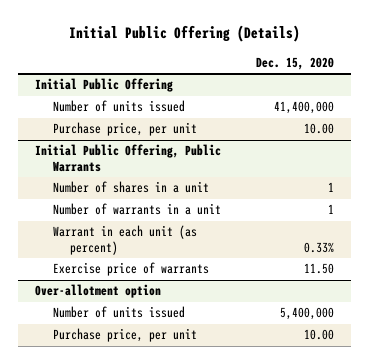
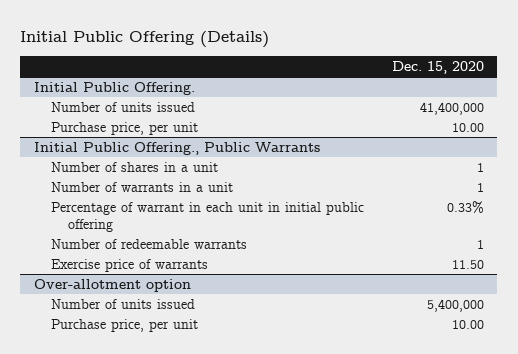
[35,78,174,93] Initial Public Offering -> [34,82,196,96] Initial Public Offering.
[35,144,222,172] Initial Public Offering, Public Warrants -> [34,142,321,156] Initial Public Offering., Public Warrants
[52,225,197,255] Warrant in each unit (as percent) -> none
none -> [51,202,365,232] Percentage of warrant in each unit in initial public offering
none -> [51,239,248,250] Number of redeemable warrants

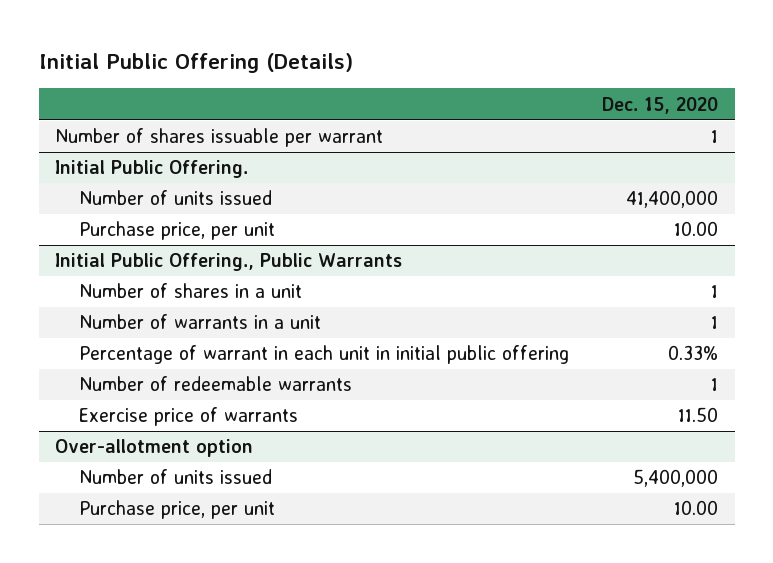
none -> [55,128,384,148] Number of shares issuable per warrant

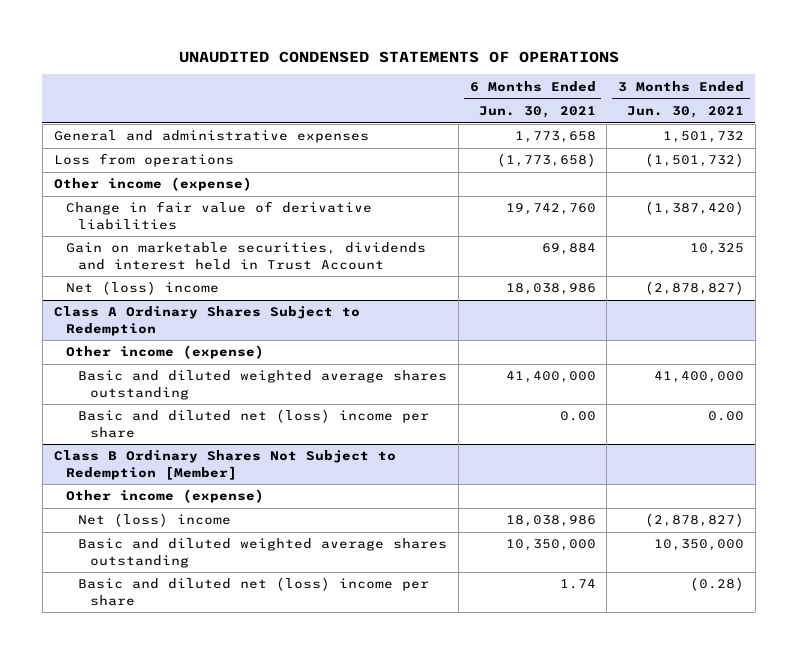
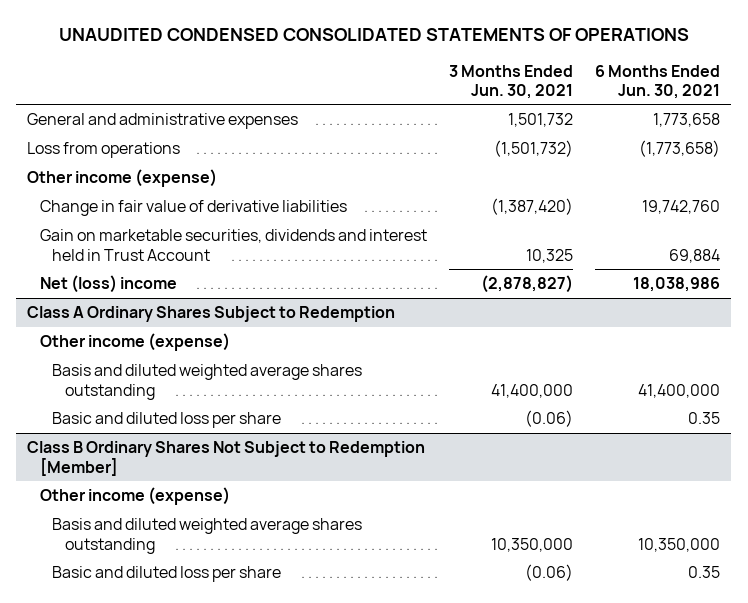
[178,50,619,63] UNAUDITED CONDENSED STATEMENTS OF OPERATIONS -> [58,27,689,41] UNAUDITED CONDENSED CONSOLIDATED STATEMENTS OF OPERATIONS
[78,370,448,400] Basic and diluted weighted average shares outstanding -> [52,364,363,400] Basis and diluted weighted average shares outstanding
[78,409,430,438] Basic and diluted net (loss) income per share -> [52,412,282,429] Basic and diluted loss per share
[559,411,596,422] 0.00 -> [688,412,721,425] 0.35
[708,411,745,422] 0.00 -> [525,410,574,428] (0.06)
[78,513,232,528] Net (loss) income -> none
[78,538,448,568] Basic and diluted weighted average shares outstanding -> [52,518,363,554] Basis and diluted weighted average shares outstanding
[78,577,430,606] Basic and diluted net (loss) income per share -> [52,566,282,583] Basic and diluted loss per share
[559,579,596,590] 1.74 -> [688,566,721,579] 0.35
[690,577,745,592] (0.28) -> [525,564,574,582] (0.06)

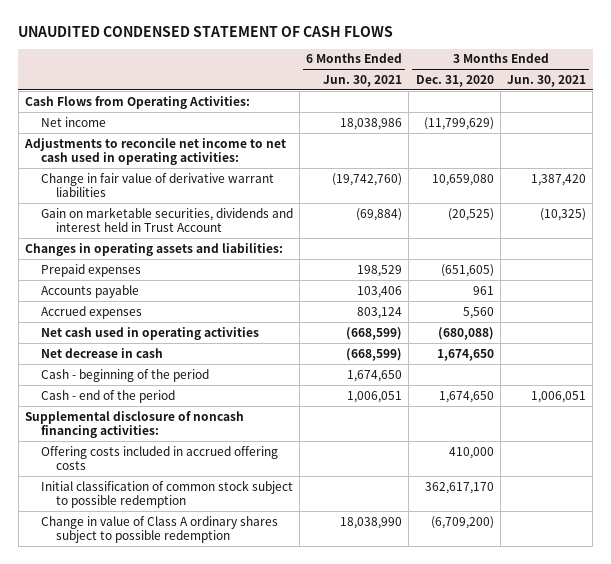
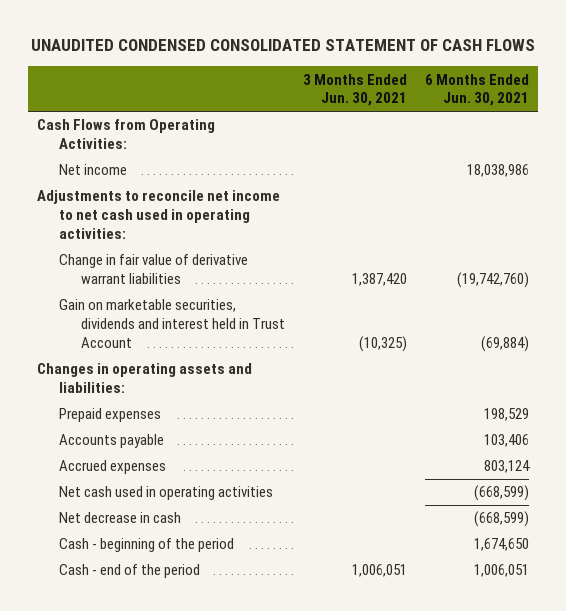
[18,25,394,37] UNAUDITED CONDENSED STATEMENT OF CASH FLOWS -> [31,39,536,52] UNAUDITED CONDENSED CONSOLIDATED STATEMENT OF CASH FLOWS
[415,74,494,87] Dec. 31, 2020 -> none
[24,410,244,439] Supplemental disclosure of noncash financing activities: -> none
[40,445,278,471] Offering costs included in accrued offering costs -> none
[40,479,293,509] Initial classification of common stock subject to possible redemption -> none
[40,515,278,544] Change in value of Class A ordinary shares subject to possible redemption -> none

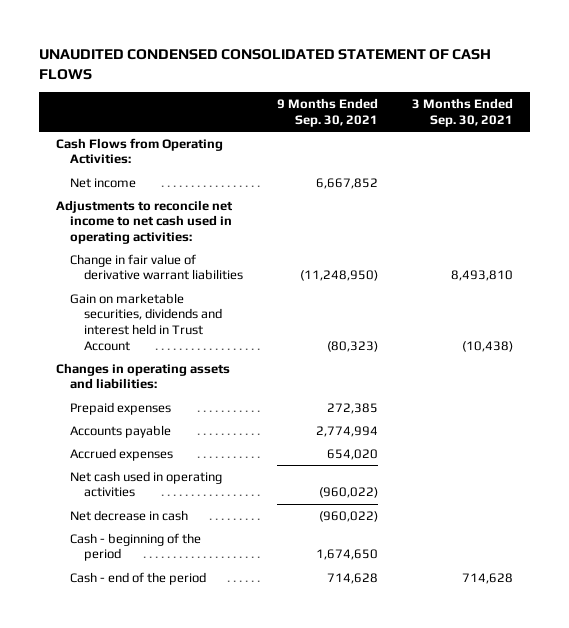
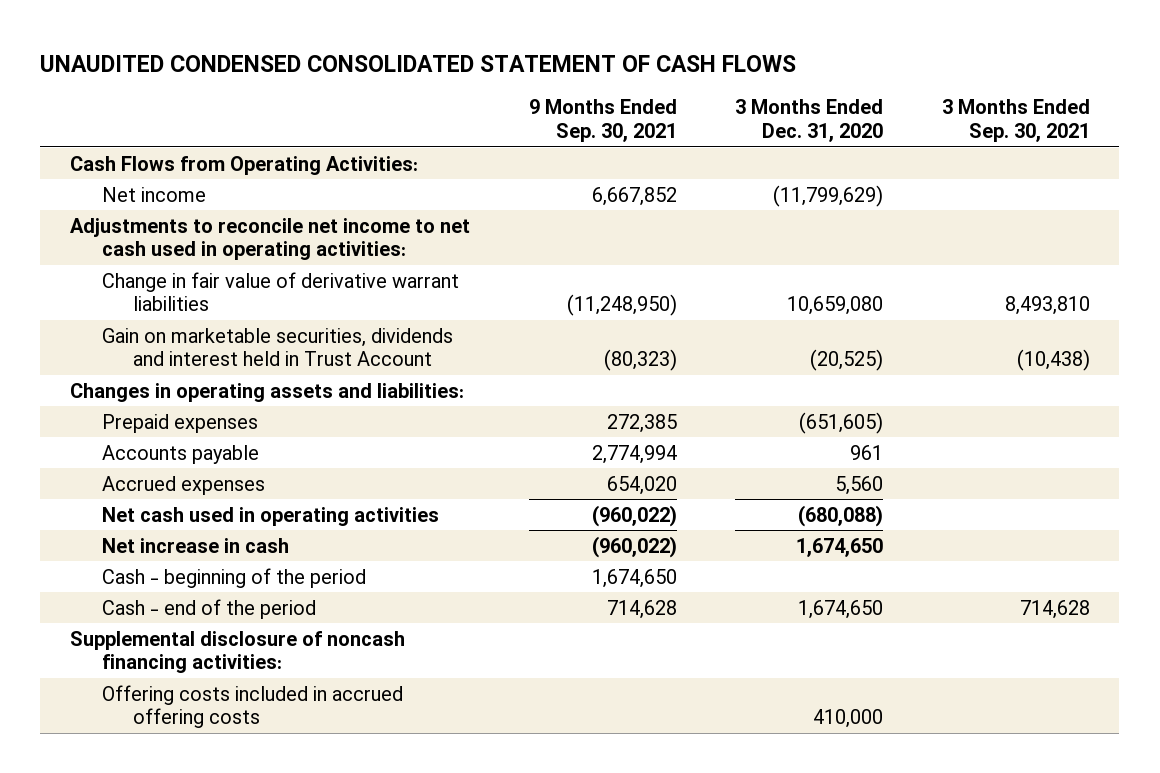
none -> [735,99,884,143] 3 Months Ended Dec. 31, 2020
[69,509,188,521] Net decrease in cash -> [101,537,289,553] Net increase in cash
none -> [69,630,405,674] Supplemental disclosure of noncash financing activities:
none -> [101,684,403,729] Offering costs included in accrued offering costs

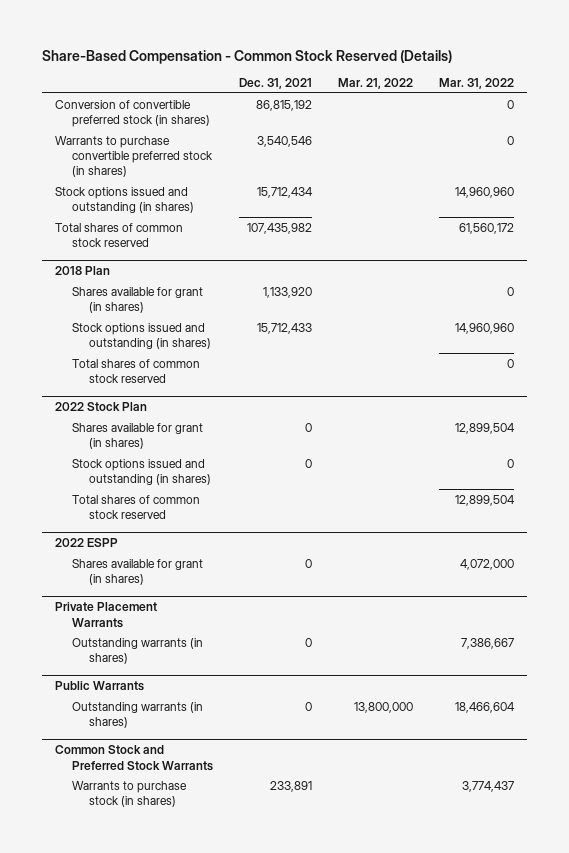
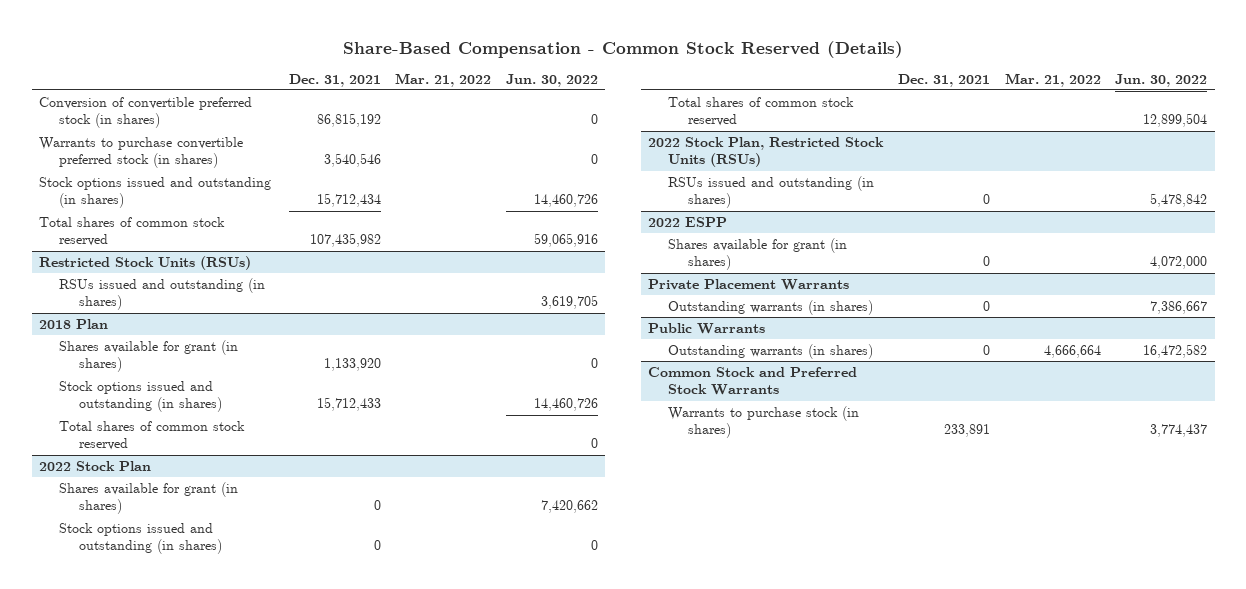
[438,78,514,90] Mar. 31, 2022 -> none
none -> [505,73,598,87] Jun. 30, 2022
none -> [38,255,251,270] Restricted Stock Units (RSUs)
none -> [58,277,265,311] RSUs issued and outstanding (in shares)
none -> [648,136,885,168] 2022 Stock Plan, Restricted Stock Units (RSUs)
none -> [668,175,875,209] RSUs issued and outstanding (in shares)
[353,701,413,713] 13,800,000 -> [1043,344,1101,358] 4,666,664

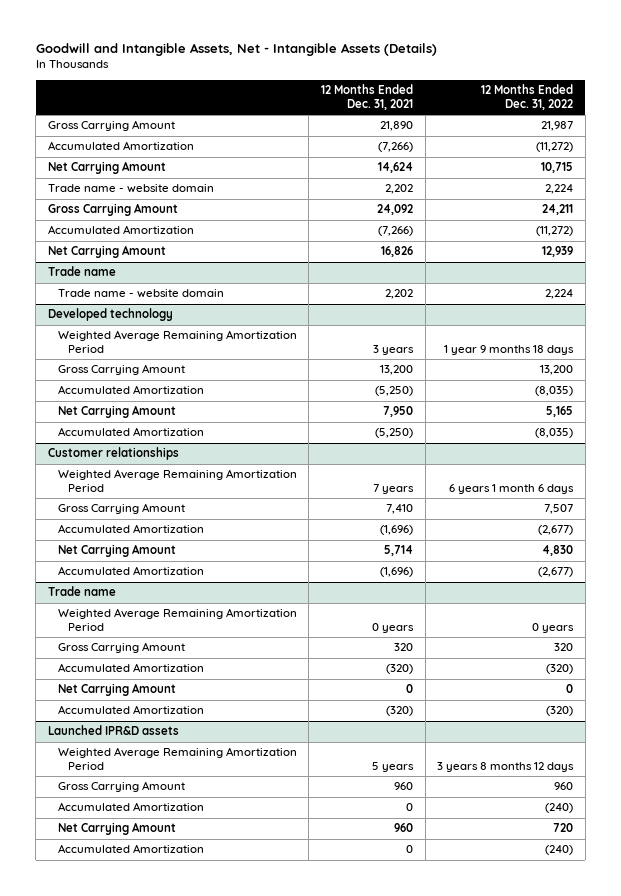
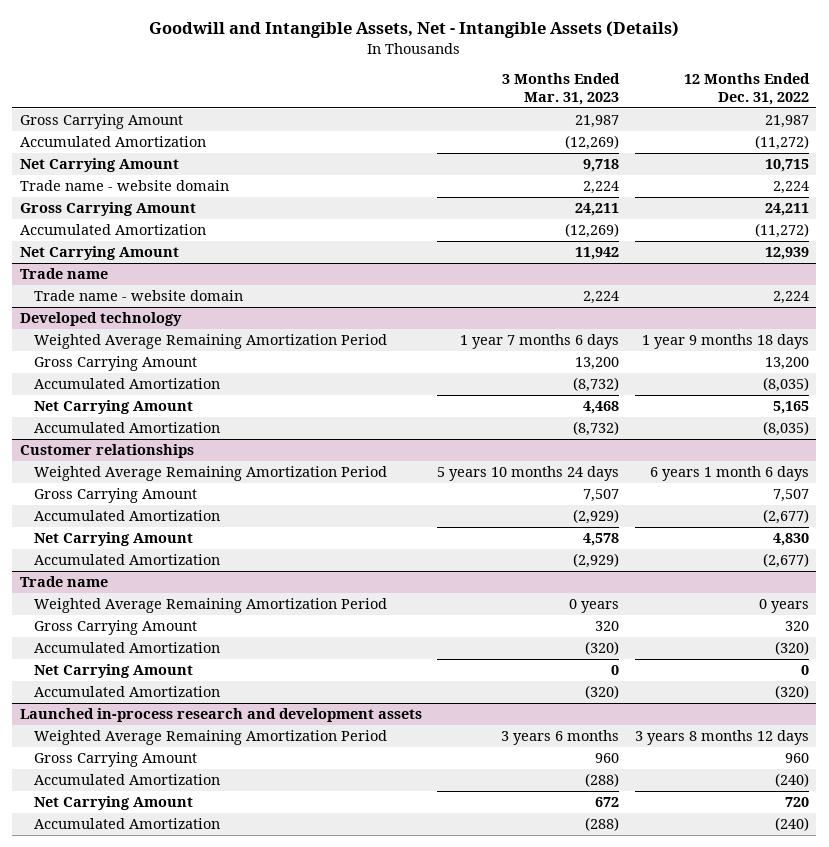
[320,84,413,110] 12 Months Ended Dec. 31, 2021 -> none
none -> [502,73,621,106] 3 Months Ended Mar. 31, 2023
[47,725,179,736] Launched IPR&D assets -> [19,708,422,723] Launched in-process research and development assets

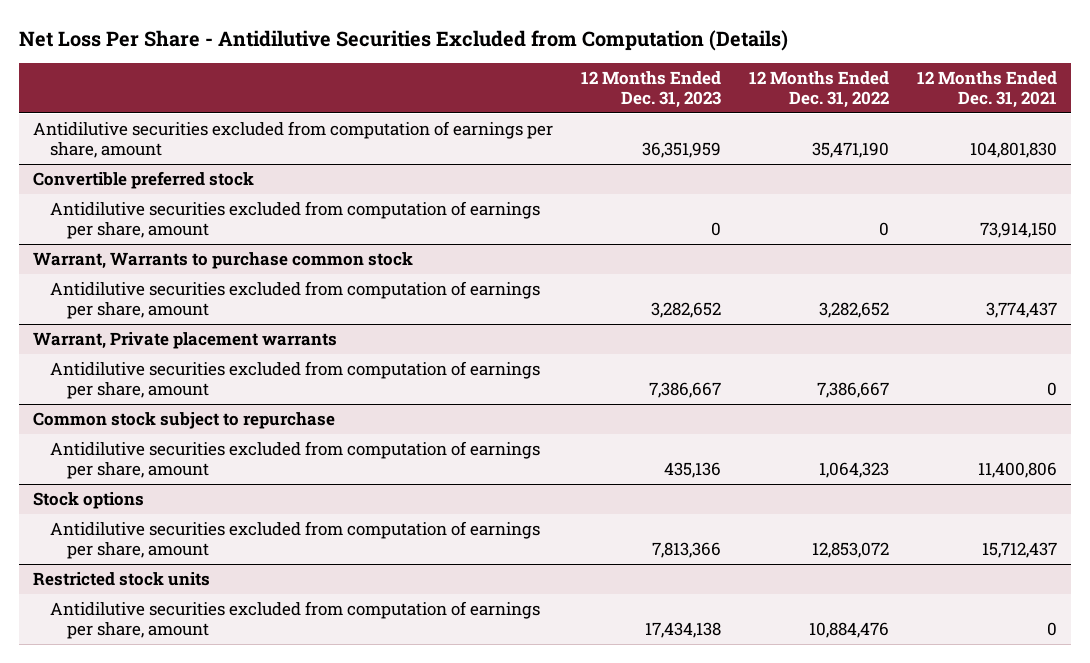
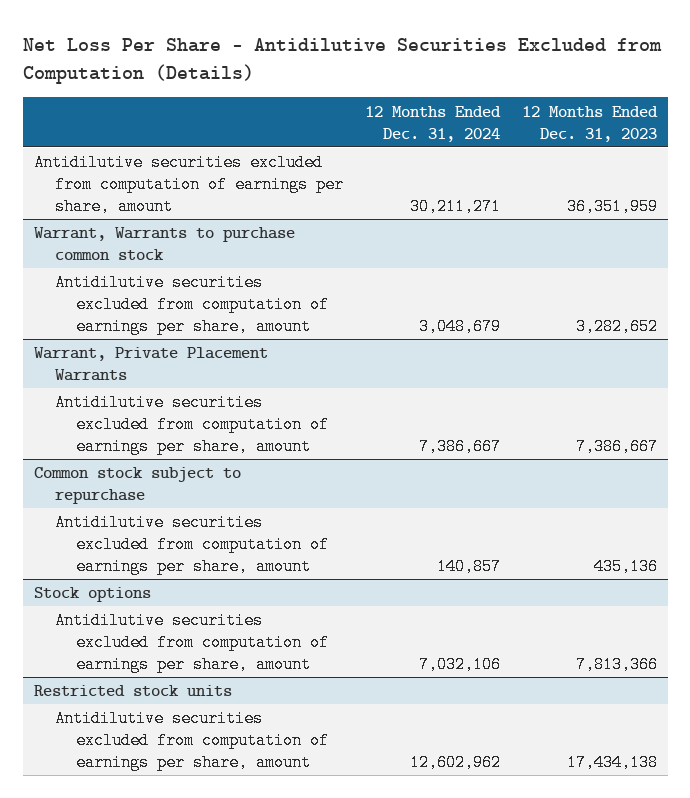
[748,70,889,109] 12 Months Ended Dec. 31, 2022 -> none
[916,70,1057,109] 12 Months Ended Dec. 31, 2021 -> none
none -> [364,105,501,142] 12 Months Ended Dec. 31, 2024
[32,171,254,190] Convertible preferred stock -> none
[50,201,541,240] Antidilutive securities excluded from computation of earnings per share, amount -> none
[32,332,337,350] Warrant, Private placement warrants -> [33,347,268,382] Warrant, Private Placement Warrants

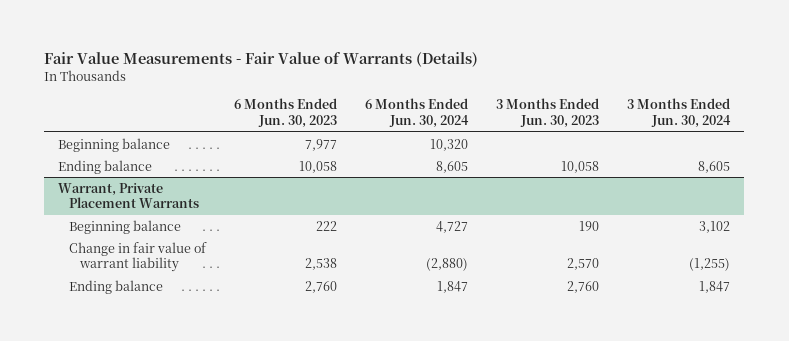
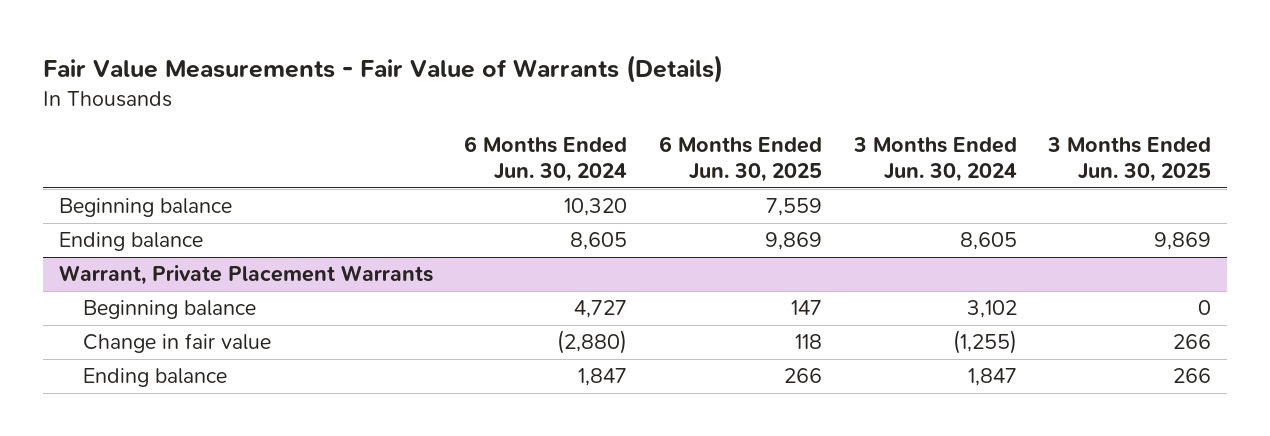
[234,98,338,129] 6 Months Ended Jun. 30, 2023 -> none
[496,98,600,129] 3 Months Ended Jun. 30, 2023 -> none
none -> [659,135,823,183] 6 Months Ended Jun. 30, 2025
none -> [1047,136,1212,183] 3 Months Ended Jun. 30, 2025
[68,241,207,273] Change in fair value of warrant liability -> [83,333,272,354] Change in fair value

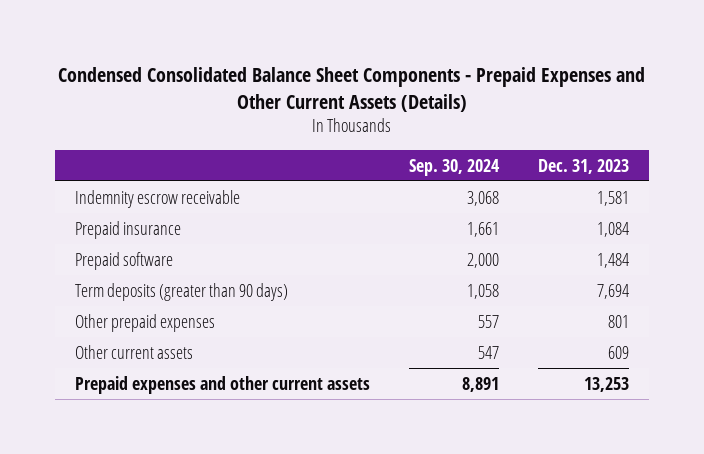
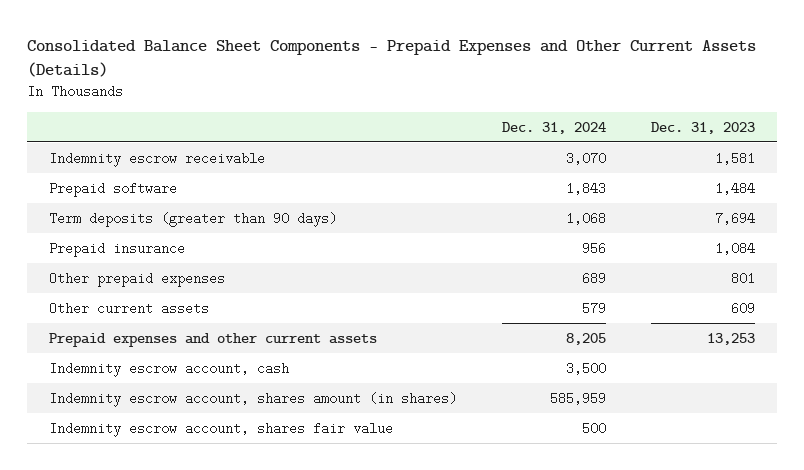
[57,67,645,112] Condensed Consolidated Balance Sheet Components - Prepaid Expenses and Other Current Assets (Details) -> [26,40,756,78] Consolidated Balance Sheet Components - Prepaid Expenses and Other Current Assets (Details)
[408,158,500,176] Sep. 30, 2024 -> none
none -> [501,121,606,134] Dec. 31, 2024
[74,220,181,239] Prepaid insurance -> [49,241,186,257] Prepaid insurance
none -> [49,361,290,377] Indemnity escrow account, cash
none -> [49,391,458,407] Indemnity escrow account, shares amount (in shares)
none -> [49,421,394,437] Indemnity escrow account, shares fair value

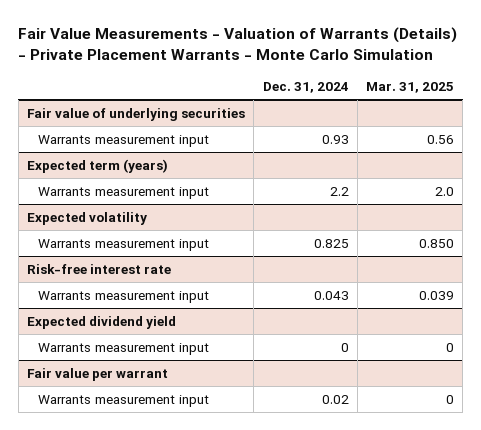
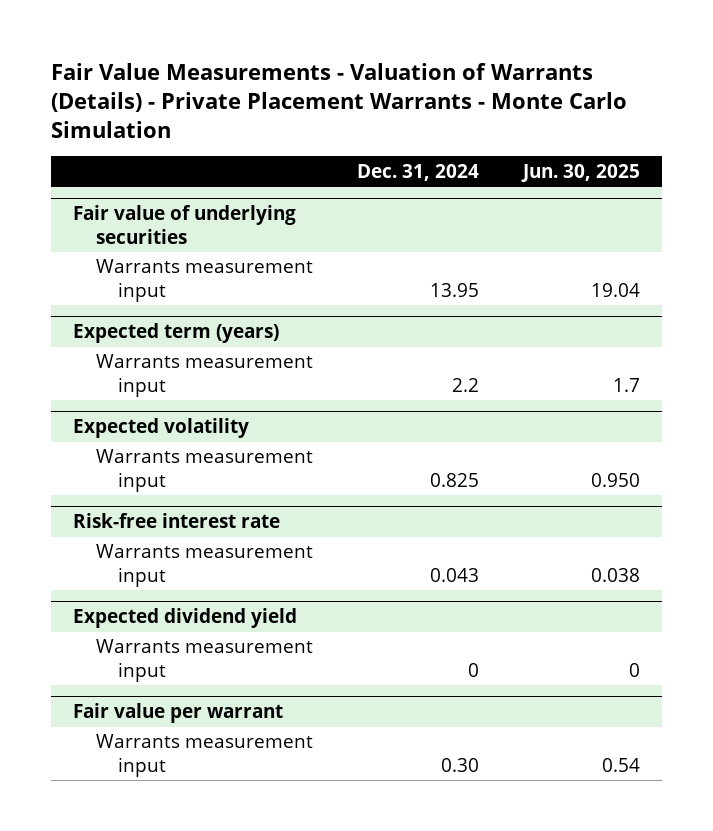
[366,81,455,93] Mar. 31, 2025 -> none
none -> [520,163,640,182] Jun. 30, 2025
[321,134,349,144] 0.93 -> [429,283,479,298] 13.95
[321,394,349,404] 0.02 -> [440,758,479,773] 0.30

